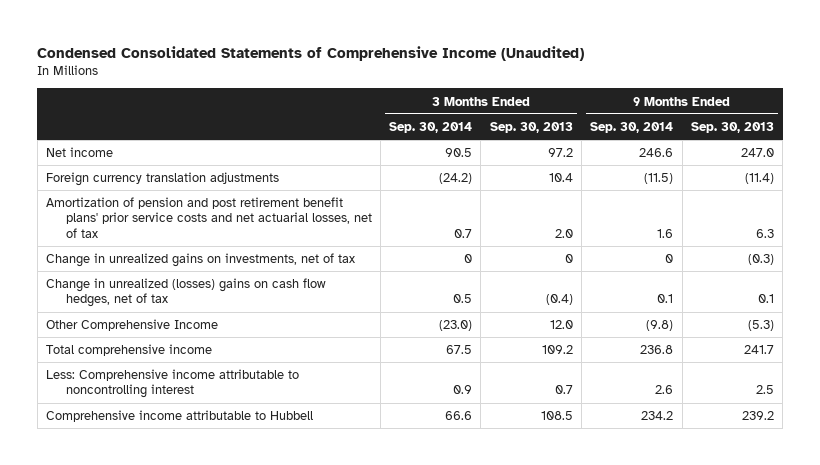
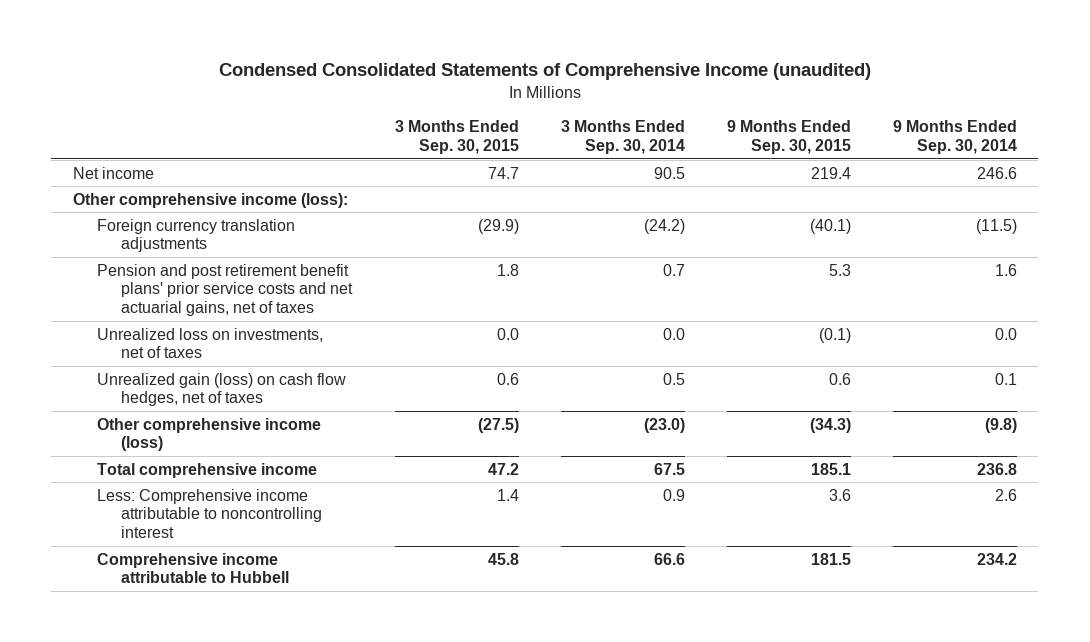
[37,45,585,61] Condensed Consolidated Statements of Comprehensive Income (Unaudited) -> [218,63,871,81] Condensed Consolidated Statements of Comprehensive Income (unaudited)
[489,121,573,133] Sep. 30, 2013 -> none
[691,121,775,133] Sep. 30, 2013 -> none
none -> [394,120,519,154] 3 Months Ended Sep. 30, 2015
none -> [727,120,852,154] 9 Months Ended Sep. 30, 2015
none -> [72,192,348,208] Other comprehensive income (loss):
[46,197,372,238] Amortization of pension and post retirement benefit plans' prior service costs and net actuarial losses, net of tax -> [96,263,354,317] Pension and post retirement benefit plans' prior service costs and net actuarial gains, net of taxes
[46,253,356,268] Change in unrealized gains on investments, net of tax -> [96,327,323,359] Unrealized loss on investments, net of taxes
[464,254,473,264] 0 -> [662,327,685,340] 0.0
[665,254,674,264] 0 -> [995,327,1018,340] 0.0
[46,278,327,308] Change in unrealized (losses) gains on cash flow hedges, net of tax -> [96,372,346,407] Unrealized gain (loss) on cash flow hedges, net of taxes
[46,319,219,332] Other Comprehensive Income -> [96,417,321,452] Other comprehensive income (loss)

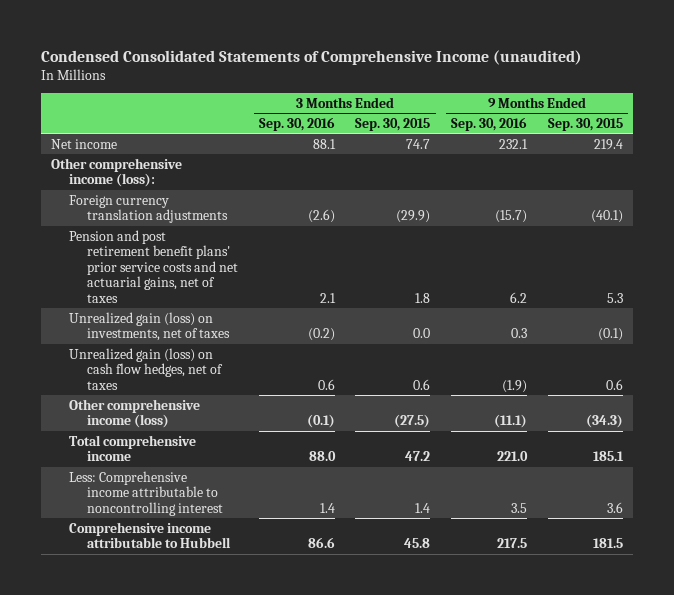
[560,120,685,154] 3 Months Ended Sep. 30, 2014 -> none
[893,120,1018,154] 9 Months Ended Sep. 30, 2014 -> none
none -> [258,116,335,131] Sep. 30, 2016
none -> [451,116,528,131] Sep. 30, 2016
[96,327,323,359] Unrealized loss on investments, net of taxes -> [69,311,231,342] Unrealized gain (loss) on investments, net of taxes

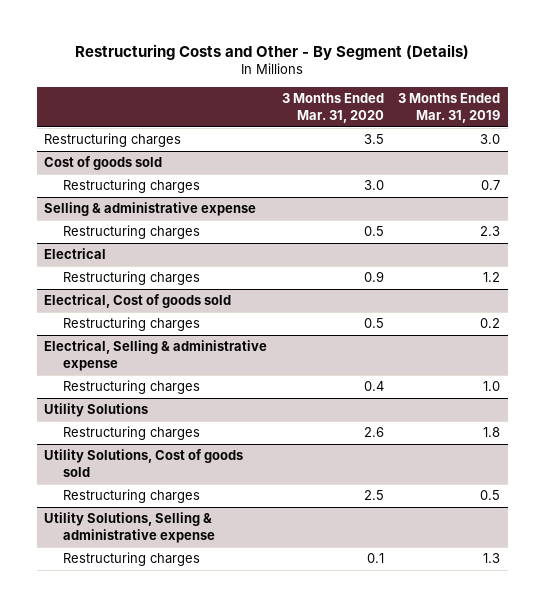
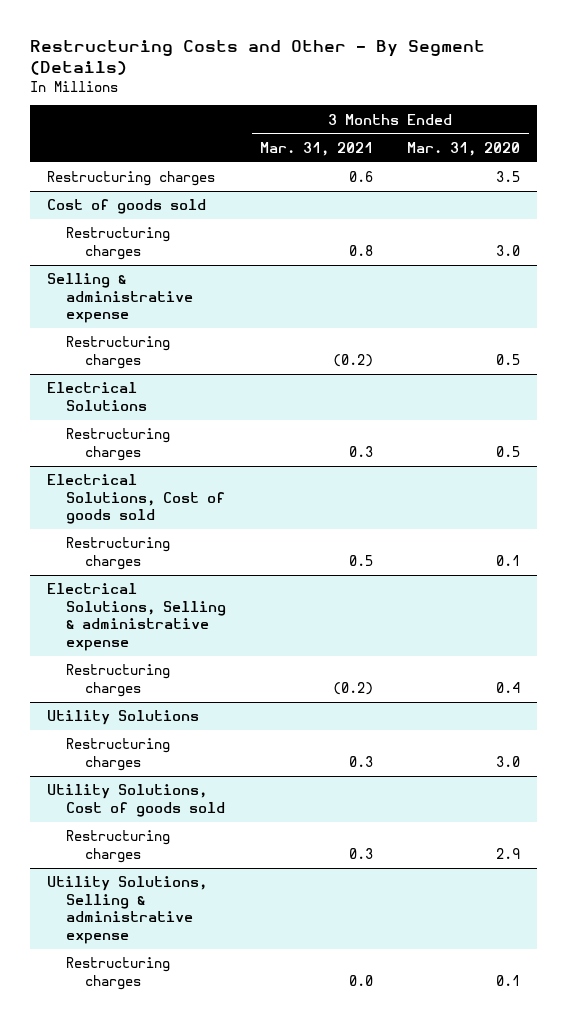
[398,93,501,123] 3 Months Ended Mar. 31, 2019 -> none
none -> [260,141,374,156] Mar. 31, 2021
[63,271,201,286] Restructuring charges -> none
[44,294,232,309] Electrical, Cost of goods sold -> none
[44,248,107,260] Electrical -> [47,382,148,411] Electrical Solutions
none -> [47,474,226,525] Electrical Solutions, Cost of goods sold
none -> [66,537,171,570] Restructuring charges
[44,340,268,371] Electrical, Selling & administrative expense -> [47,583,227,652] Electrical Solutions, Selling & administrative expense
[363,427,384,438] 2.6 -> [496,755,521,767] 3.0
[363,490,384,501] 2.5 -> [496,847,521,859] 2.9

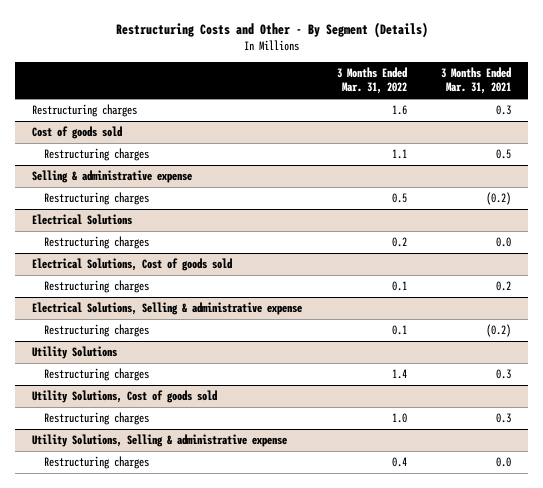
[407,141,521,156] Mar. 31, 2020 -> none
none -> [336,67,407,95] 3 Months Ended Mar. 31, 2022
[349,171,374,183] 0.6 -> [495,105,511,116] 0.3
[349,244,374,256] 0.8 -> [495,149,511,160] 0.5
[349,445,374,457] 0.3 -> [495,237,511,248] 0.0
[349,554,374,566] 0.5 -> [495,281,511,292] 0.2

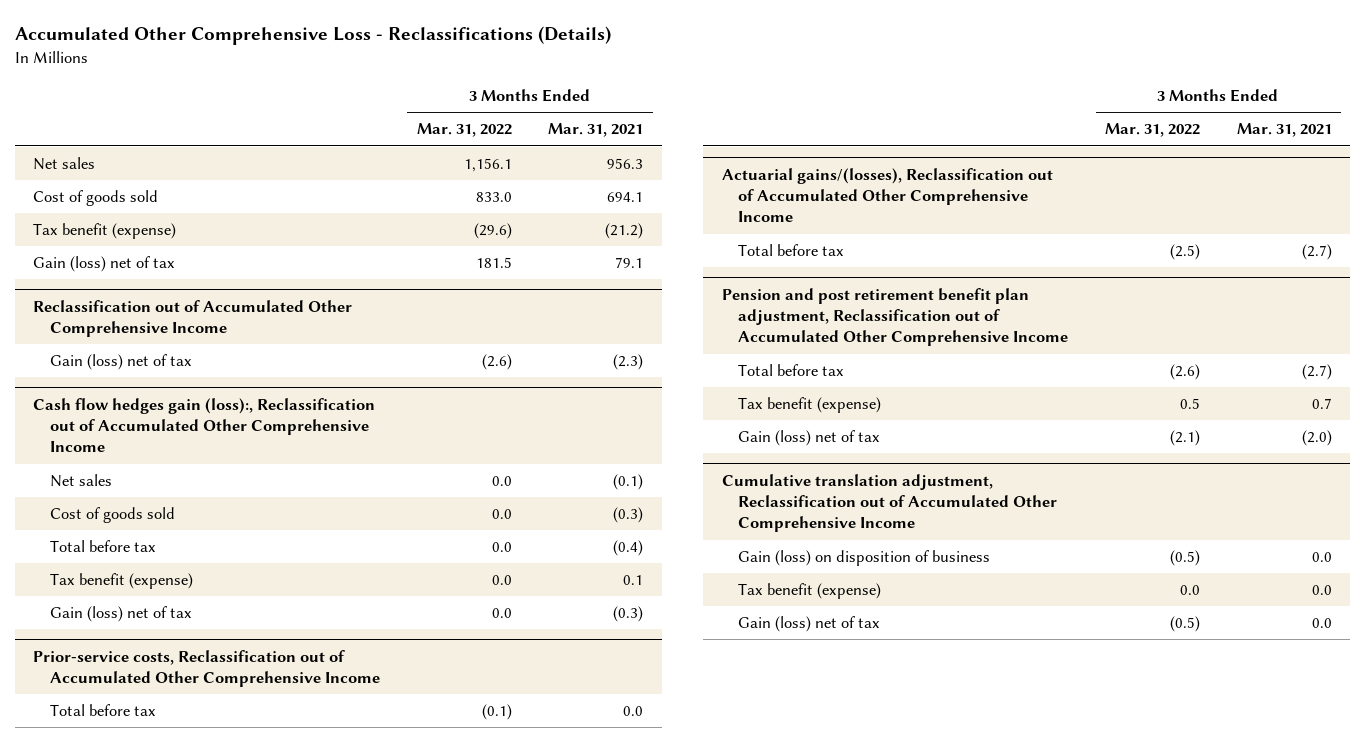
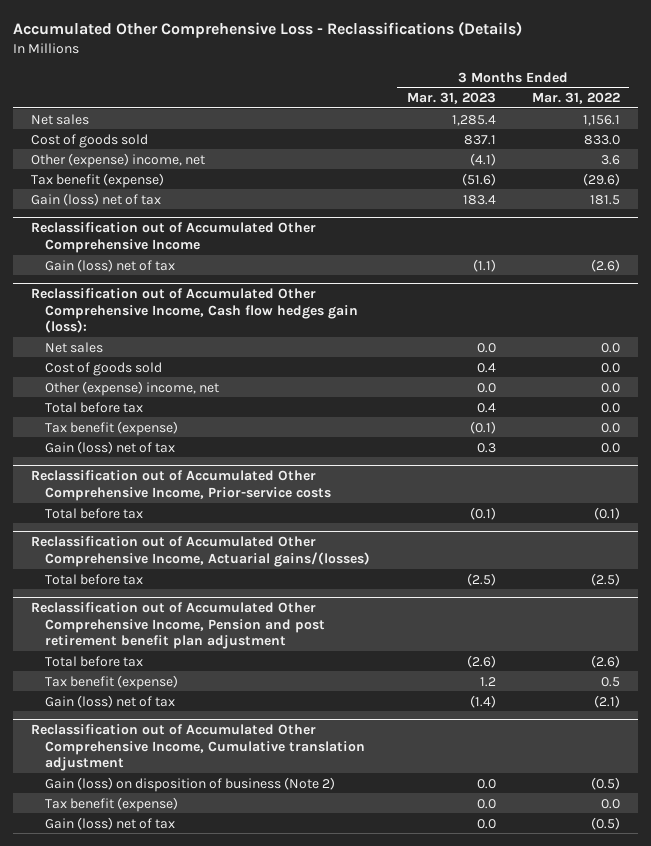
[548,123,644,138] Mar. 31, 2021 -> none
none -> [406,92,496,105] Mar. 31, 2023
none -> [30,152,205,168] Other (expense) income, net
[33,397,376,453] Cash flow hedges gain (loss):, Reclassification out of Accumulated Other Comprehensive Income -> [30,287,359,334] Reclassification out of Accumulated Other Comprehensive Income, Cash flow hedges gain (loss):
none -> [45,380,220,396] Other (expense) income, net
[33,649,380,687] Prior-service costs, Reclassification out of Accumulated Other Comprehensive Income -> [30,469,332,501] Reclassification out of Accumulated Other Comprehensive Income, Prior-service costs
[721,167,1053,223] Actuarial gains/(losses), Reclassification out of Accumulated Other Comprehensive Income -> [30,535,371,567] Reclassification out of Accumulated Other Comprehensive Income, Actuarial gains/(losses)
[721,287,1069,347] Pension and post retirement benefit plan adjustment, Reclassification out of Accumulated Other Comprehensive Income -> [30,601,326,650] Reclassification out of Accumulated Other Comprehensive Income, Pension and post retirement benefit plan adjustment
[721,473,1058,533] Cumulative translation adjustment, Reclassification out of Accumulated Other Comprehensive Income -> [30,723,366,772] Reclassification out of Accumulated Other Comprehensive Income, Cumulative translation adjustment
[738,550,991,567] Gain (loss) on disposition of business -> [45,776,336,792] Gain (loss) on disposition of business (Note 2)

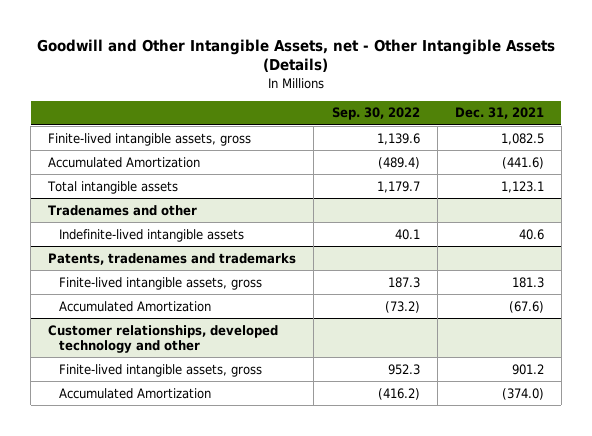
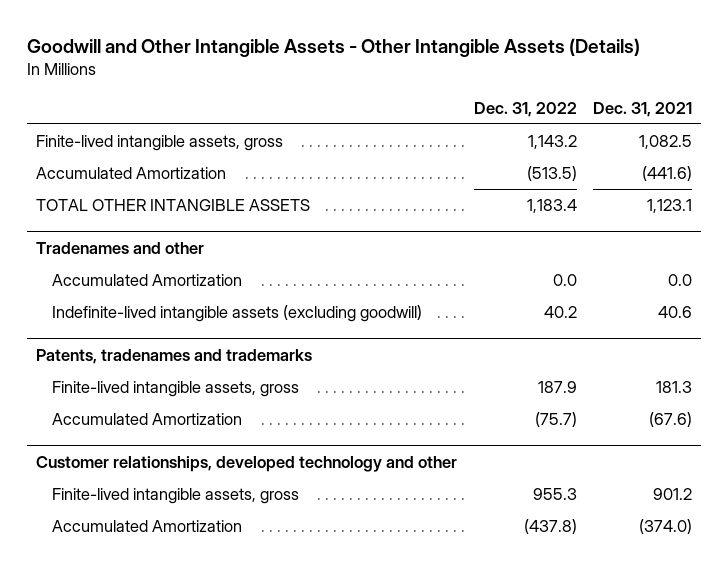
[37,38,556,73] Goodwill and Other Intangible Assets, net - Other Intangible Assets (Details) -> [27,37,641,57] Goodwill and Other Intangible Assets - Other Intangible Assets (Details)
[331,107,420,121] Sep. 30, 2022 -> none
none -> [473,101,577,117] Dec. 31, 2022
[47,180,179,194] Total intangible assets -> [35,199,310,212] TOTAL OTHER INTANGIBLE ASSETS
none -> [51,274,242,287] Accumulated Amortization
[58,228,244,242] Indefinite-lived intangible assets -> [51,305,422,323] Indefinite-lived intangible assets (excluding goodwill)

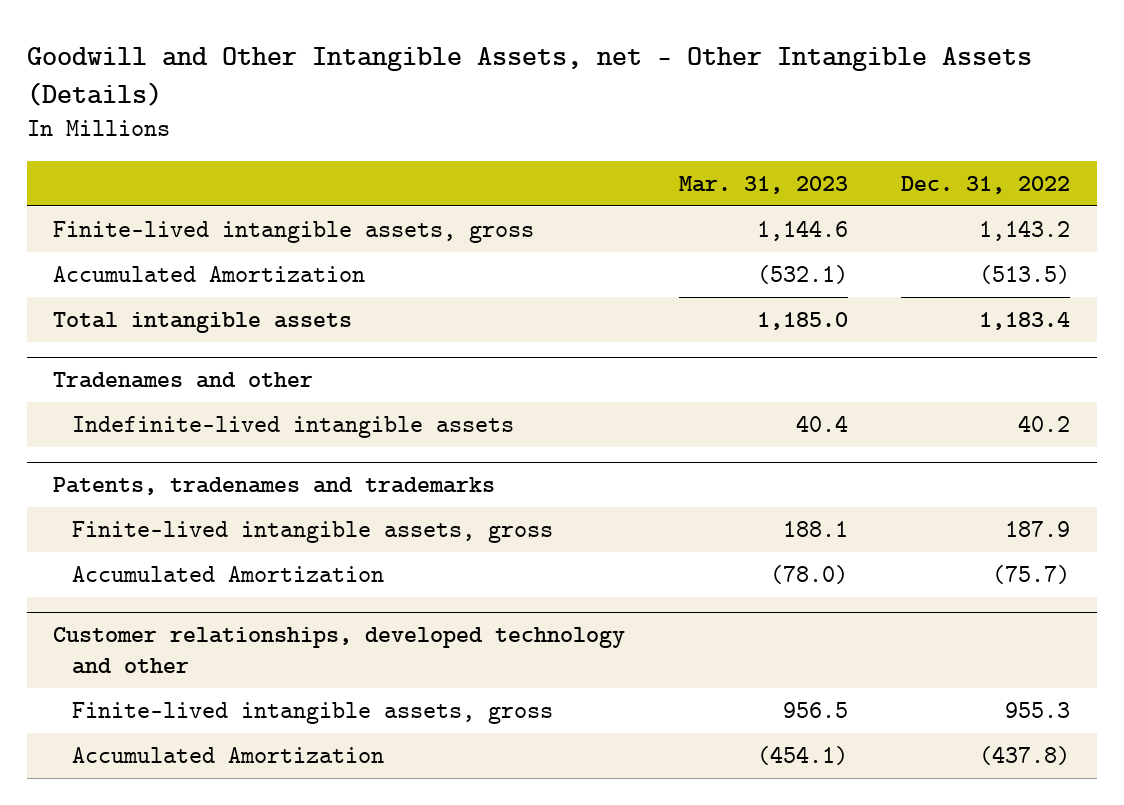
[27,37,641,57] Goodwill and Other Intangible Assets - Other Intangible Assets (Details) -> [26,46,1032,107] Goodwill and Other Intangible Assets, net - Other Intangible Assets (Details)
[593,101,693,117] Dec. 31, 2021 -> none
none -> [678,175,848,194] Mar. 31, 2023
[35,199,310,212] TOTAL OTHER INTANGIBLE ASSETS -> [53,311,353,333] Total intangible assets
[51,274,242,287] Accumulated Amortization -> none
[51,305,422,323] Indefinite-lived intangible assets (excluding goodwill) -> [71,415,514,438] Indefinite-lived intangible assets

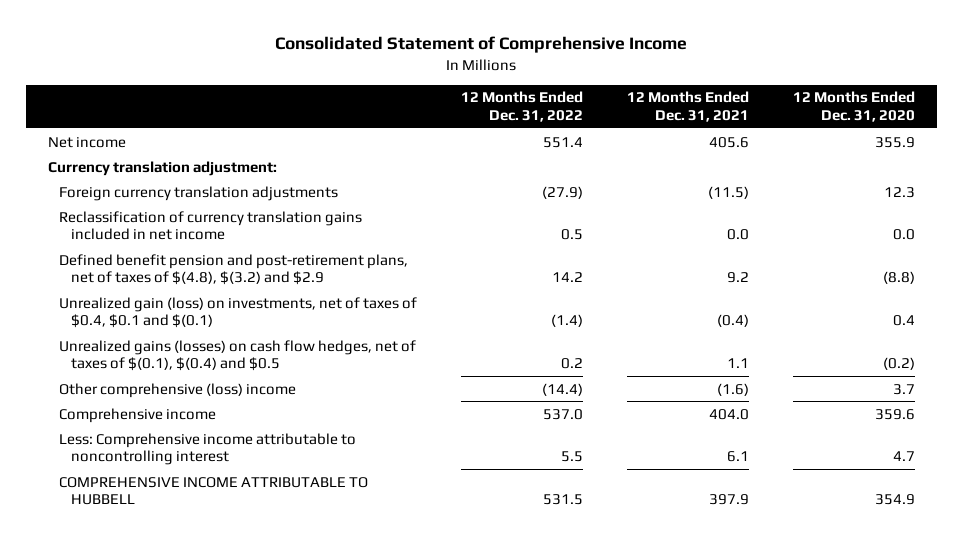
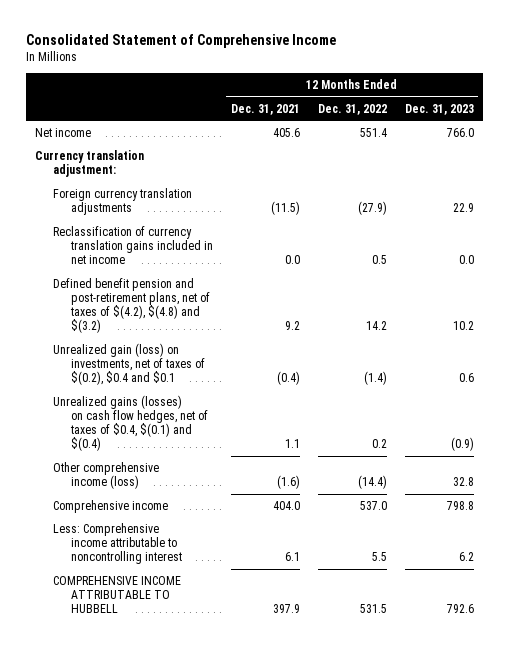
[792,91,915,122] 12 Months Ended Dec. 31, 2020 -> none
none -> [404,103,474,115] Dec. 31, 2023
[59,253,409,286] Defined benefit pension and post-retirement plans, net of taxes of $(4.8), $(3.2) and $2.9 -> [53,277,210,334] Defined benefit pension and post-retirement plans, net of taxes of $(4.2), $(4.8) and $(3.2)
[59,296,418,329] Unrealized gain (loss) on investments, net of taxes of $0.4, $0.1 and $(0.1) -> [53,342,205,386] Unrealized gain (loss) on investments, net of taxes of $(0.2), $0.4 and $0.1
[59,339,417,372] Unrealized gains (losses) on cash flow hedges, net of taxes of $(0.1), $(0.4) and $0.5 -> [53,394,208,452] Unrealized gains (losses) on cash flow hedges, net of taxes of $0.4, $(0.1) and $(0.4)
[59,382,297,398] Other comprehensive (loss) income -> [53,461,160,490] Other comprehensive income (loss)

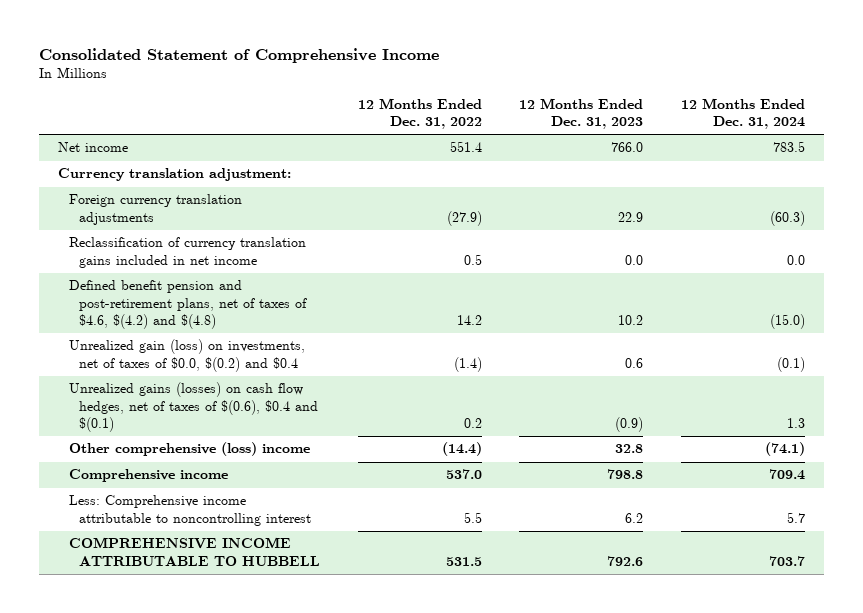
[230,103,300,115] Dec. 31, 2021 -> none
none -> [680,97,805,130] 12 Months Ended Dec. 31, 2024
[53,277,210,334] Defined benefit pension and post-retirement plans, net of taxes of $(4.2), $(4.8) and $(3.2) -> [68,280,308,329] Defined benefit pension and post-retirement plans, net of taxes of $4.6, $(4.2) and $(4.8)
[53,342,205,386] Unrealized gain (loss) on investments, net of taxes of $(0.2), $0.4 and $0.1 -> [68,339,305,372] Unrealized gain (loss) on investments, net of taxes of $0.0, $(0.2) and $0.4
[53,394,208,452] Unrealized gains (losses) on cash flow hedges, net of taxes of $0.4, $(0.1) and $(0.4) -> [68,382,319,432] Unrealized gains (losses) on cash flow hedges, net of taxes of $(0.6), $0.4 and $(0.1)
[53,461,160,490] Other comprehensive income (loss) -> [68,442,310,457] Other comprehensive (loss) income

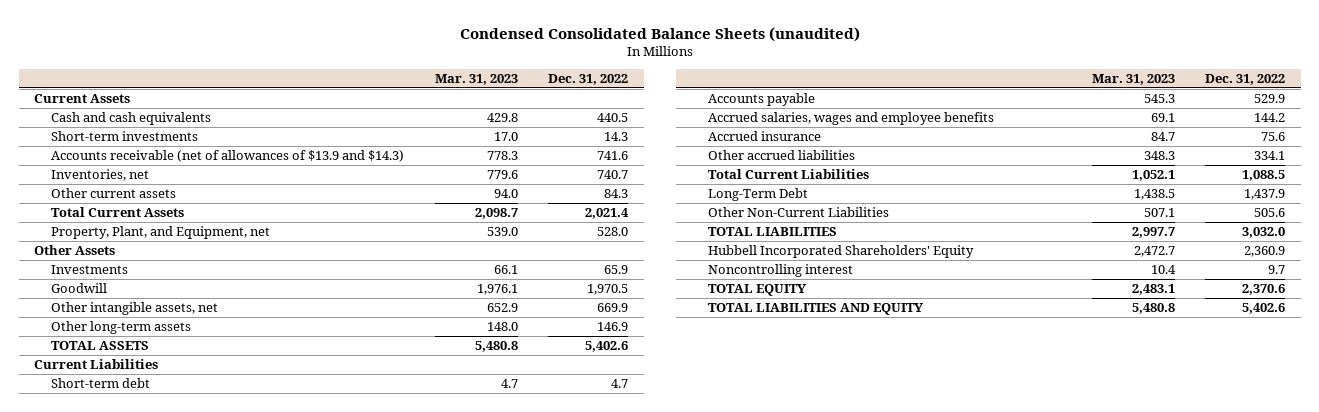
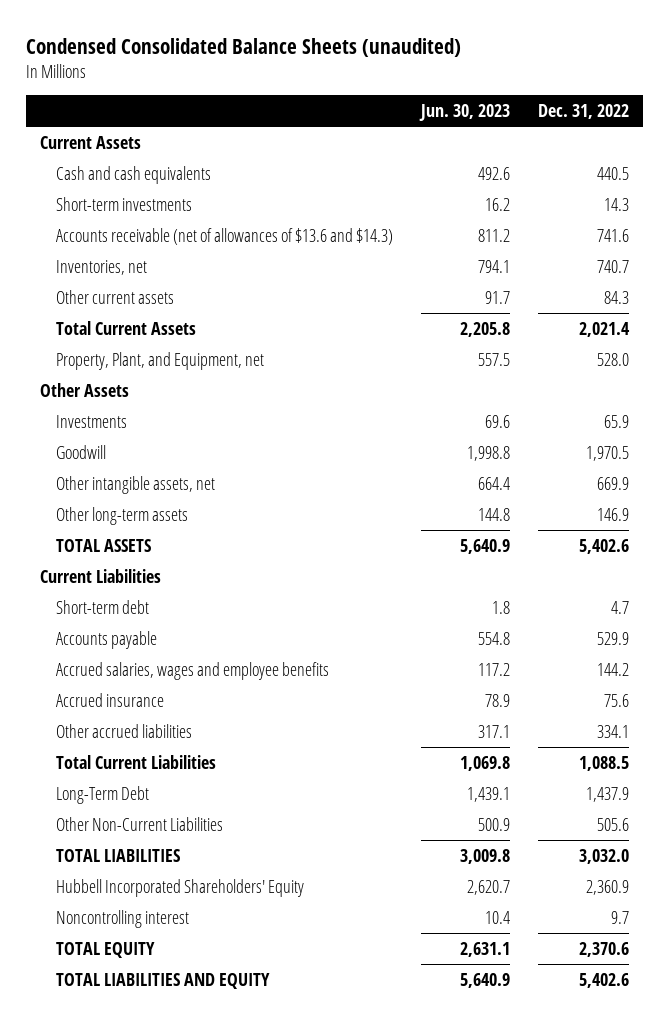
[434,74,518,86] Mar. 31, 2023 -> none
none -> [418,104,510,122] Jun. 30, 2023
[51,150,405,163] Accounts receivable (net of allowances of $13.9 and $14.3) -> [55,227,393,245] Accounts receivable (net of allowances of $13.6 and $14.3)

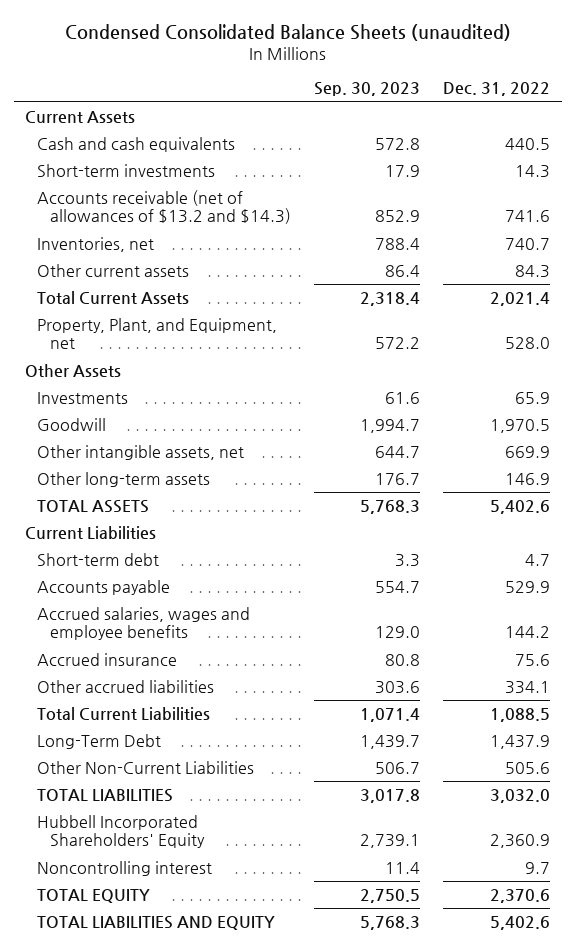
[418,104,510,122] Jun. 30, 2023 -> none
none -> [313,82,420,97] Sep. 30, 2023
[55,227,393,245] Accounts receivable (net of allowances of $13.6 and $14.3) -> [37,190,291,225] Accounts receivable (net of allowances of $13.2 and $14.3)

